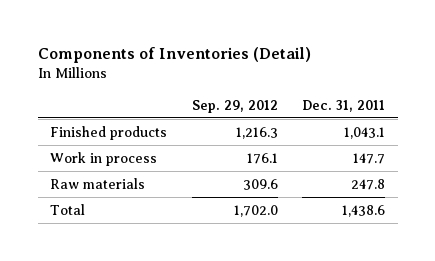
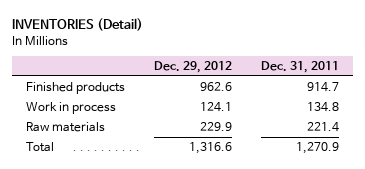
[37,47,311,64] Components of Inventories (Detail) -> [11,18,143,32] INVENTORIES (Detail)
[191,100,278,114] Sep. 29, 2012 -> none
none -> [154,61,233,74] Dec. 29, 2012
[344,126,386,139] 1,043.1 -> [306,81,339,92] 914.7
[353,152,386,164] 147.7 -> [306,101,339,112] 134.8
[351,178,386,190] 247.8 -> [306,121,339,132] 221.4
[342,204,386,217] 1,438.6 -> [295,141,339,154] 1,270.9

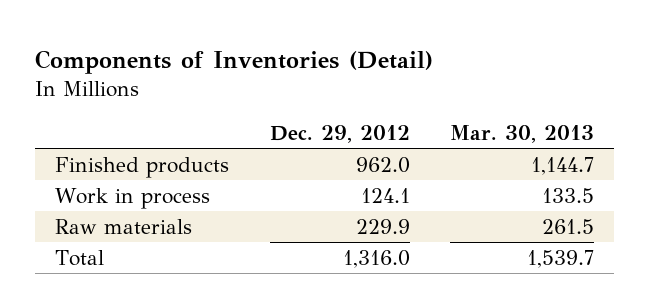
[11,18,143,32] INVENTORIES (Detail) -> [35,49,434,74] Components of Inventories (Detail)
[260,61,339,74] Dec. 31, 2011 -> none
none -> [450,125,595,144] Mar. 30, 2013
[200,81,233,91] 962.6 -> [355,156,410,173] 962.0
[189,141,233,154] 1,316.6 -> [342,249,410,268] 1,316.0

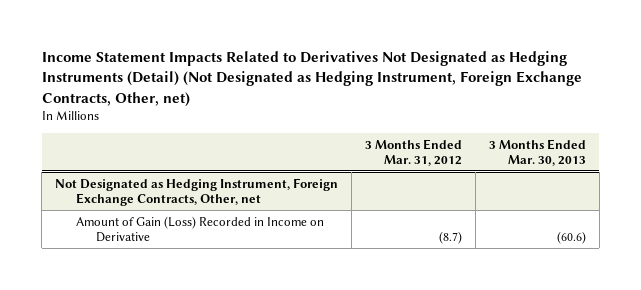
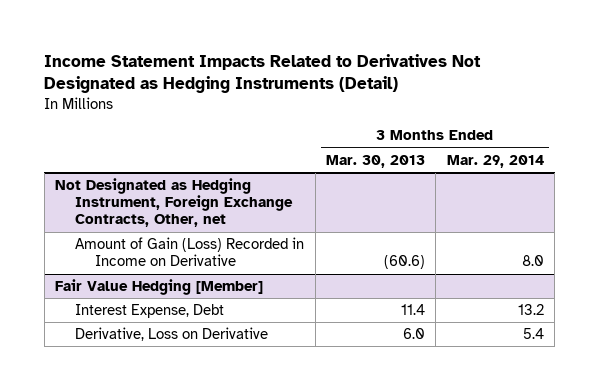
[41,51,582,107] Income Statement Impacts Related to Derivatives Not Designated as Hedging Instruments (Detail) (Not Designated as Hedging Instrument, Foreign Exchange Contracts, Other, net) -> [44,53,482,94] Income Statement Impacts Related to Derivatives Not Designated as Hedging Instruments (Detail)
[365,138,463,166] 3 Months Ended Mar. 31, 2012 -> none
none -> [446,154,544,168] Mar. 29, 2014
none -> [55,279,264,296] Fair Value Hedging [Member]
none -> [75,304,225,319] Interest Expense, Debt
none -> [75,327,269,342] Derivative, Loss on Derivative

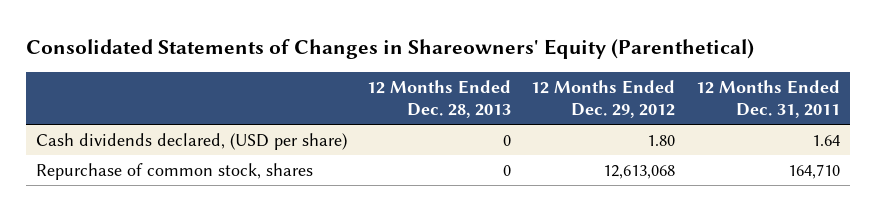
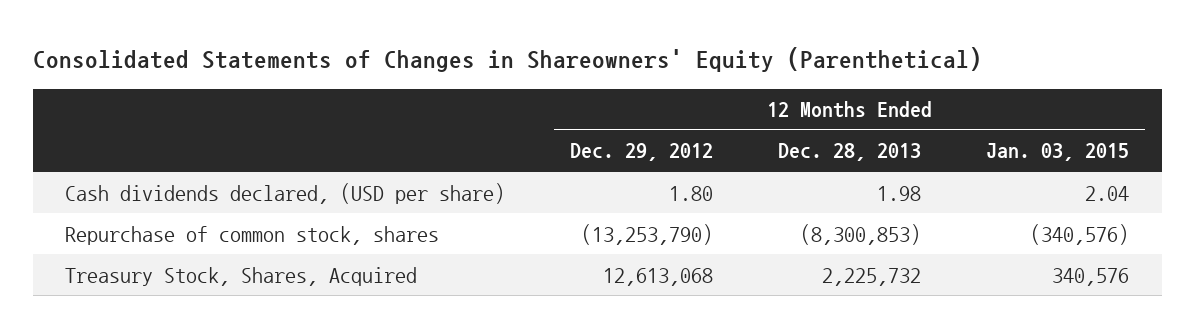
[695,79,840,119] 12 Months Ended Dec. 31, 2011 -> none
none -> [986,143,1130,162] Jan. 03, 2015
[503,134,512,146] 0 -> [877,185,922,201] 1.98
[503,164,512,176] 0 -> [800,223,922,245] (8,300,853)
[603,164,676,179] 12,613,068 -> [581,223,714,245] (13,253,790)
none -> [65,266,418,286] Treasury Stock, Shares, Acquired

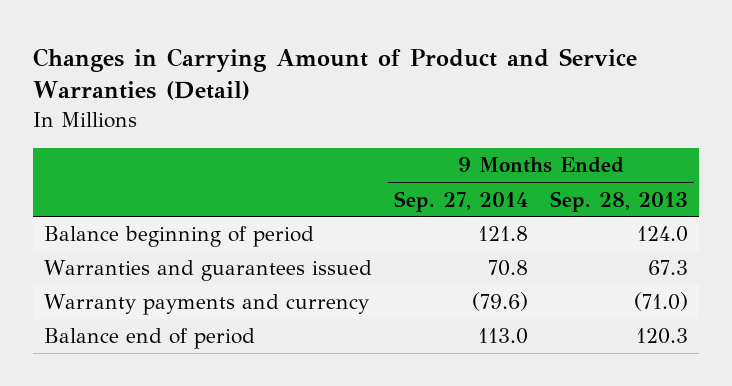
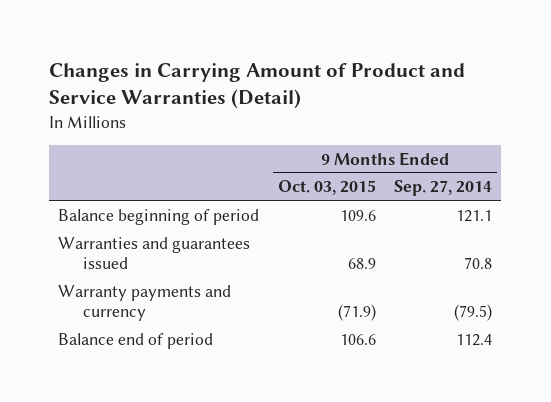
[550,190,689,212] Sep. 28, 2013 -> none
none -> [277,180,376,196] Oct. 03, 2015
[478,226,529,242] 121.8 -> [456,209,493,222] 121.1
[472,292,529,312] (79.6) -> [454,304,493,322] (79.5)
[478,328,529,345] 113.0 -> [456,333,493,346] 112.4

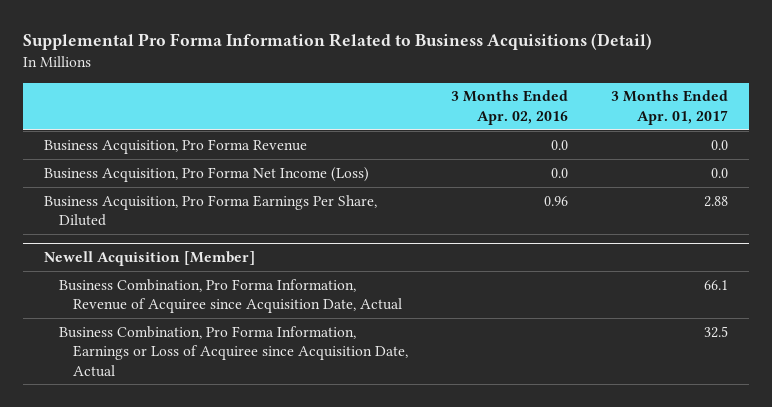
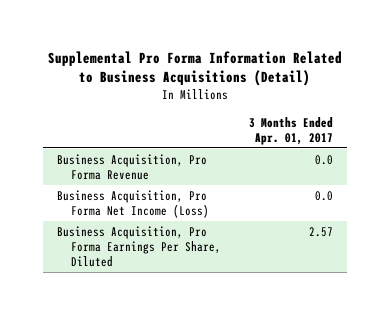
[450,90,568,125] 3 Months Ended Apr. 02, 2016 -> none
[44,251,256,267] Newell Acquisition [Member] -> none
[58,278,403,314] Business Combination, Pro Forma Information, Revenue of Acquiree since Acquisition Date, Actual -> none
[58,325,409,377] Business Combination, Pro Forma Information, Earnings or Loss of Acquiree since Acquisition Date, Actual -> none
[703,195,728,207] 2.88 -> [309,226,334,237] 2.57

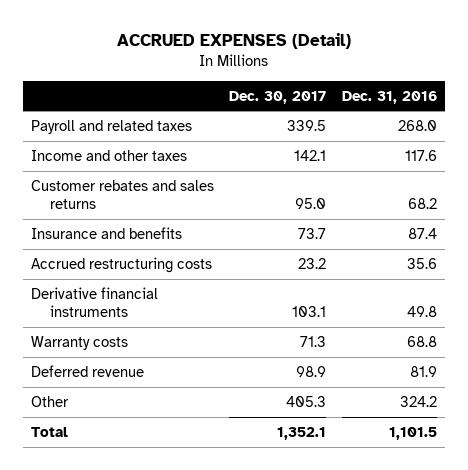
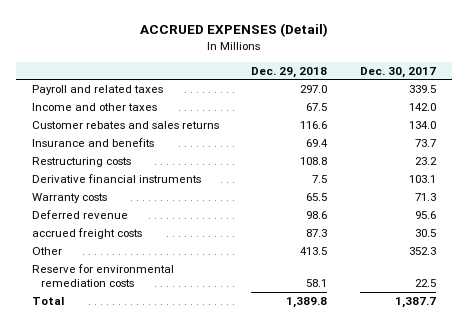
[341,90,437,104] Dec. 31, 2016 -> none
none -> [251,66,328,78] Dec. 29, 2018
[294,149,327,161] 142.1 -> [408,102,436,111] 142.0
[295,198,327,210] 95.0 -> [408,120,436,129] 134.0
[30,256,212,273] Accrued restructuring costs -> [32,156,132,167] Restructuring costs
[296,365,327,377] 98.9 -> [414,210,436,219] 95.6
none -> [32,227,143,239] accrued freight costs
[286,395,327,407] 405.3 -> [408,246,436,255] 352.3
none -> [32,263,175,288] Reserve for environmental remediation costs
[277,426,327,440] 1,352.1 -> [394,296,436,308] 1,387.7

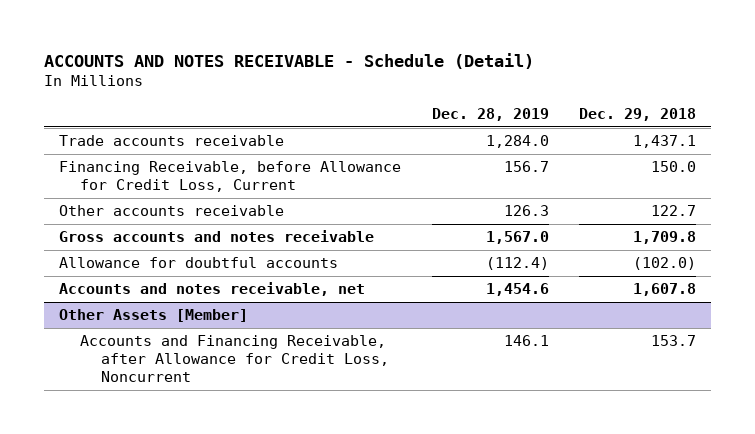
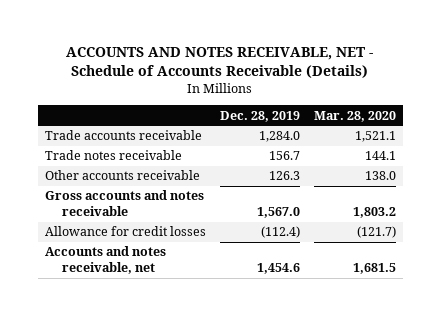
[44,52,535,69] ACCOUNTS AND NOTES RECEIVABLE - Schedule (Detail) -> [66,47,374,79] ACCOUNTS AND NOTES RECEIVABLE, NET - Schedule of Accounts Receivable (Details)
[578,108,696,122] Dec. 29, 2018 -> none
none -> [313,110,396,122] Mar. 28, 2020
[59,161,402,193] Financing Receivable, before Allowance for Credit Loss, Current -> [45,150,183,161] Trade notes receivable
[59,257,339,269] Allowance for doubtful accounts -> [45,226,207,237] Allowance for credit losses
[59,309,249,323] Other Assets [Member] -> none
[80,335,389,383] Accounts and Financing Receivable, after Allowance for Credit Loss, Noncurrent -> none

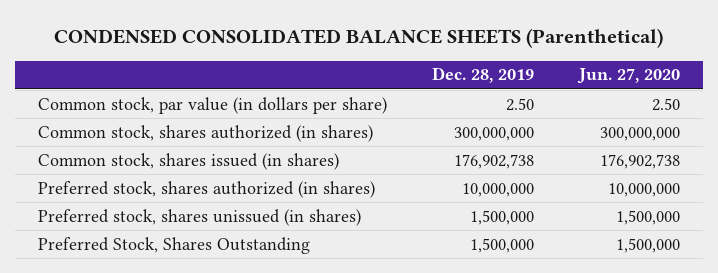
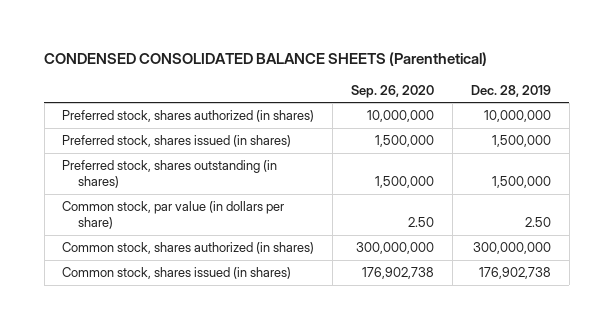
[577,68,681,85] Jun. 27, 2020 -> none
none -> [351,84,435,98] Sep. 26, 2020
[37,180,375,198] Preferred stock, shares authorized (in shares) -> [62,110,315,123] Preferred stock, shares authorized (in shares)
none -> [62,135,292,148] Preferred stock, shares issued (in shares)
none -> [62,160,278,188] Preferred stock, shares outstanding (in shares)
[37,208,361,226] Preferred stock, shares unissued (in shares) -> none
[37,236,310,254] Preferred Stock, Shares Outstanding -> none

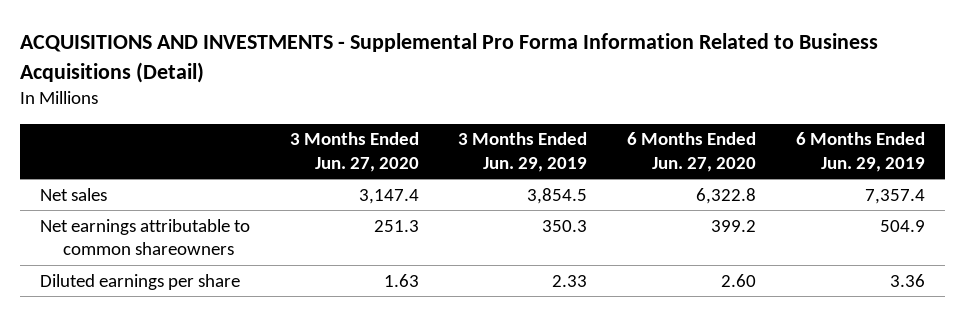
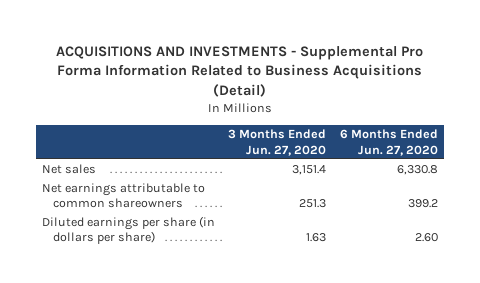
[458,132,588,172] 3 Months Ended Jun. 29, 2019 -> none
[796,132,926,172] 6 Months Ended Jun. 29, 2019 -> none
[358,188,419,204] 3,147.4 -> [292,165,327,176] 3,151.4
[696,187,757,204] 6,322.8 -> [396,165,438,176] 6,330.8
[39,273,240,290] Diluted earnings per share -> [42,216,216,245] Diluted earnings per share (in dollars per share)

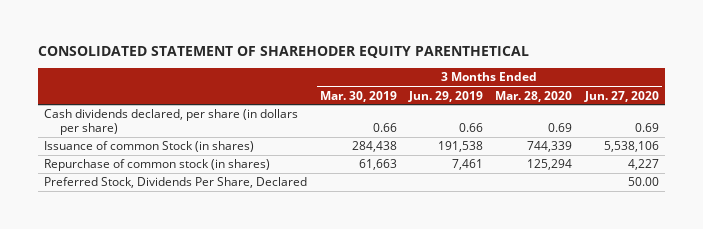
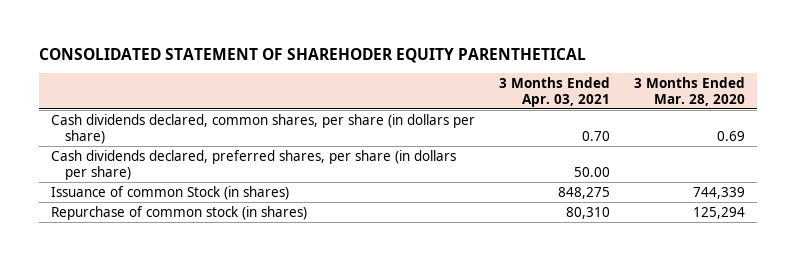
[319,90,397,102] Mar. 30, 2019 -> none
[408,90,484,102] Jun. 29, 2019 -> none
[583,90,659,102] Jun. 27, 2020 -> none
none -> [498,76,610,107] 3 Months Ended Apr. 03, 2021
[44,109,299,136] Cash dividends declared, per share (in dollars per share) -> [50,113,475,144] Cash dividends declared, common shares, per share (in dollars per share)
none -> [50,149,456,180] Cash dividends declared, preferred shares, per share (in dollars per share)
[44,177,308,189] Preferred Stock, Dividends Per Share, Declared -> none

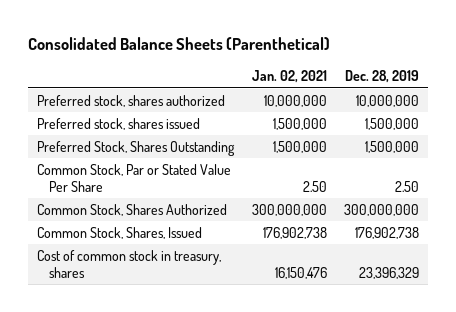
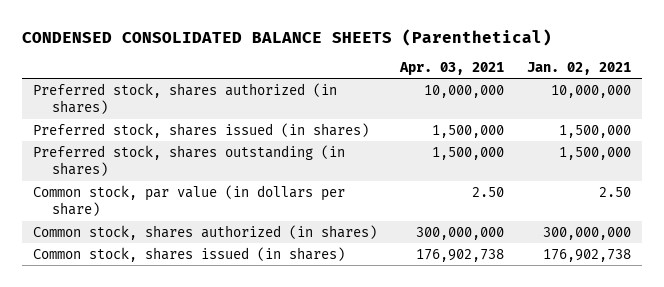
[28,37,331,51] Consolidated Balance Sheets (Parenthetical) -> [22,28,553,46] CONDENSED CONSOLIDATED BALANCE SHEETS (Parenthetical)
[345,70,420,84] Dec. 28, 2019 -> none
none -> [399,62,505,76] Apr. 03, 2021
[36,249,221,278] Cost of common stock in treasury, shares -> none
[36,94,225,107] Preferred stock, shares authorized -> [33,82,338,115] Preferred stock, shares authorized (in shares)
[36,117,200,130] Preferred stock, shares issued -> [33,122,370,138] Preferred stock, shares issued (in shares)
[36,140,235,156] Preferred Stock, Shares Outstanding -> [33,144,346,177] Preferred stock, shares outstanding (in shares)
[36,163,231,192] Common Stock, Par or Stated Value Per Share -> [33,184,346,217] Common stock, par value (in dollars per share)
[36,203,227,216] Common Stock, Shares Authorized -> [33,224,378,240] Common stock, shares authorized (in shares)
[36,226,202,239] Common Stock, Shares, Issued -> [33,246,346,262] Common stock, shares issued (in shares)

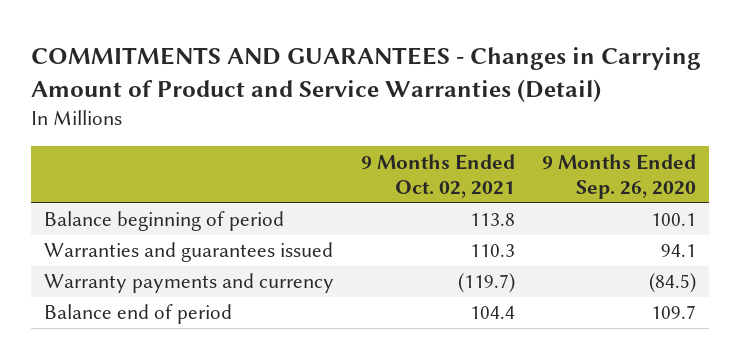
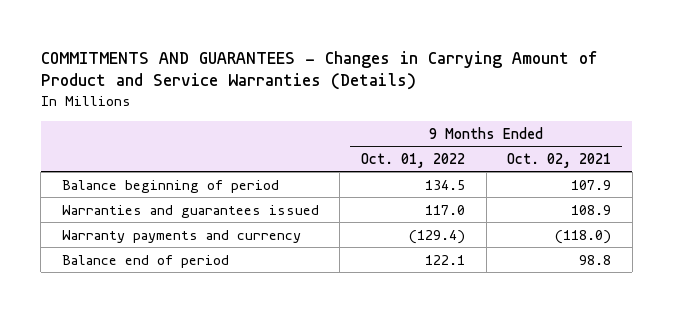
[30,46,701,102] COMMITMENTS AND GUARANTEES - Changes in Carrying Amount of Product and Service Warranties (Detail) -> [40,50,598,91] COMMITMENTS AND GUARANTEES - Changes in Carrying Amount of Product and Service Warranties (Details)
[541,153,696,199] 9 Months Ended Sep. 26, 2020 -> none
none -> [360,152,465,168] Oct. 01, 2022
[470,213,516,227] 113.8 -> [571,179,612,190] 107.9
[470,244,516,258] 110.3 -> [571,204,612,215] 108.9
[458,273,516,294] (119.7) -> [555,229,612,244] (118.0)
[470,306,516,320] 104.4 -> [579,254,612,265] 98.8

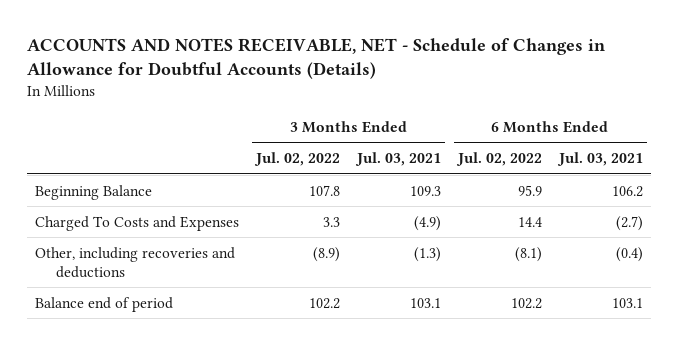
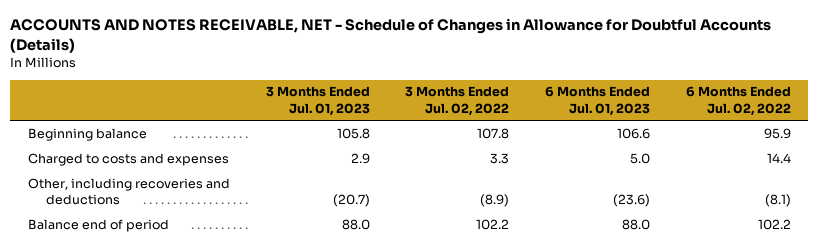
[355,152,442,167] Jul. 03, 2021 -> none
[556,152,643,167] Jul. 03, 2021 -> none
none -> [265,86,370,116] 3 Months Ended Jul. 01, 2023
none -> [545,86,651,116] 6 Months Ended Jul. 01, 2023
[35,184,153,200] Beginning Balance -> [28,127,148,141] Beginning balance
[35,215,240,231] Charged To Costs and Expenses -> [28,152,230,166] Charged to costs and expenses

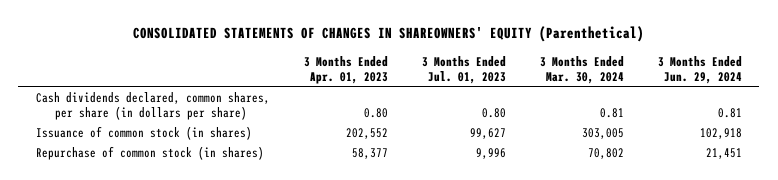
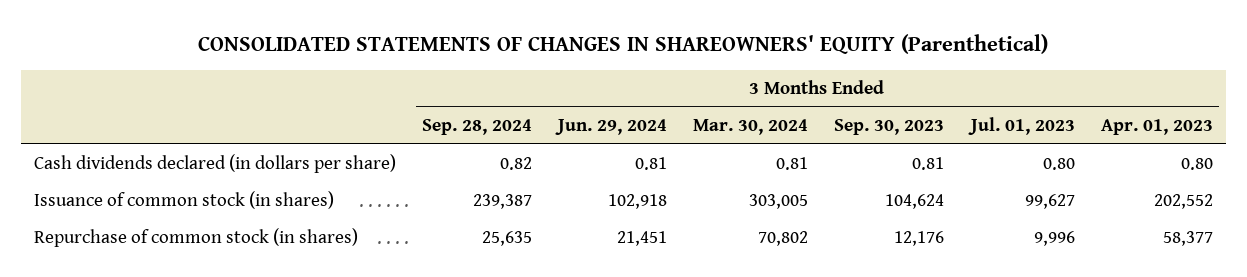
none -> [422,119,533,136] Sep. 28, 2024
none -> [834,119,945,136] Sep. 30, 2023
[35,91,270,120] Cash dividends declared, common shares, per share (in dollars per share) -> [34,154,397,174] Cash dividends declared (in dollars per share)

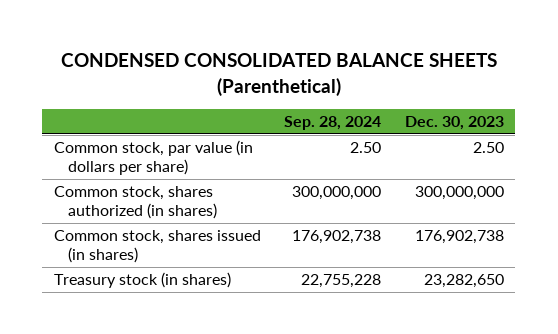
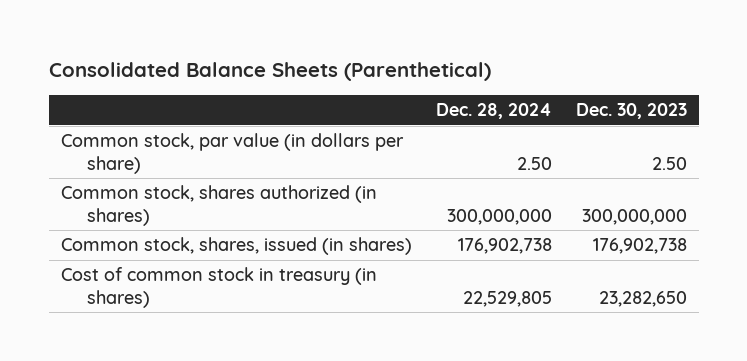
[60,53,497,96] CONDENSED CONSOLIDATED BALANCE SHEETS (Parenthetical) -> [48,61,491,81] Consolidated Balance Sheets (Parenthetical)
[284,116,382,131] Sep. 28, 2024 -> none
none -> [435,103,552,120] Dec. 28, 2024
[53,230,261,264] Common stock, shares issued (in shares) -> [60,237,412,256] Common stock, shares, issued (in shares)
[53,272,231,289] Treasury stock (in shares) -> [60,267,377,308] Cost of common stock in treasury (in shares)

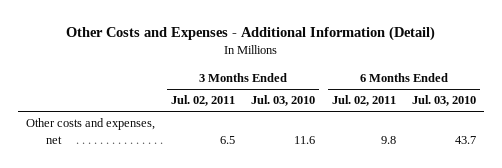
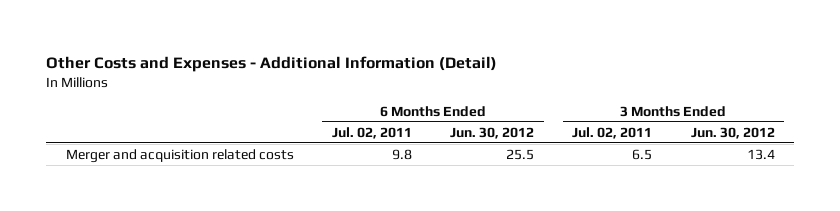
[251,95,316,107] Jul. 03, 2010 -> none
[412,95,477,107] Jul. 03, 2010 -> none
none -> [450,126,535,139] Jun. 30, 2012
none -> [690,126,775,139] Jun. 30, 2012
[25,118,155,144] Other costs and expenses, net -> [65,148,294,163] Merger and acquisition related costs

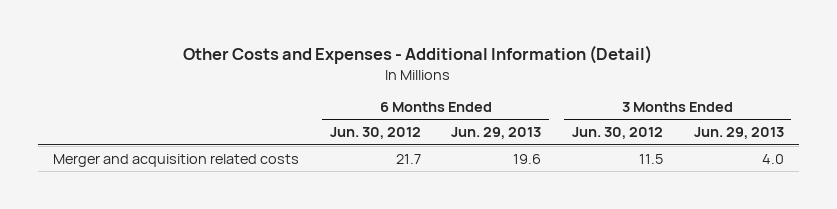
[331,126,412,139] Jul. 02, 2011 -> none
[572,126,653,139] Jul. 02, 2011 -> none
none -> [451,127,542,140] Jun. 29, 2013
none -> [693,127,784,140] Jun. 29, 2013
[506,148,535,160] 25.5 -> [395,153,421,164] 21.7
[746,148,775,160] 13.4 -> [638,153,663,164] 11.5

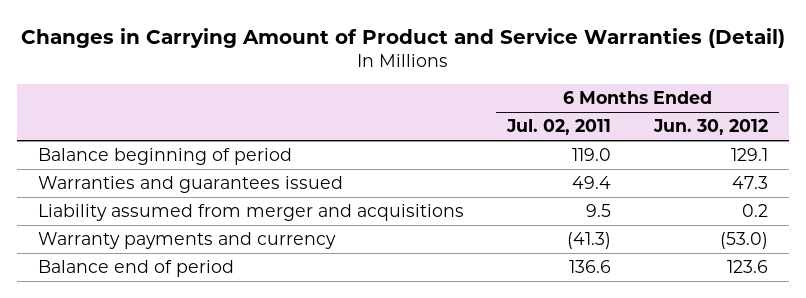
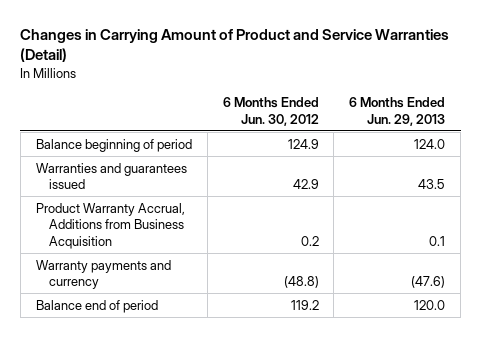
[506,119,612,136] Jul. 02, 2011 -> none
none -> [349,97,446,126] 6 Months Ended Jun. 29, 2013
[730,148,768,162] 129.1 -> [287,138,319,149] 124.9
[731,176,768,190] 47.3 -> [292,179,319,190] 42.9
[38,204,465,222] Liability assumed from merger and acquisitions -> [35,202,185,249] Product Warranty Accrual, Additions from Business Acquisition
[719,232,768,250] (53.0) -> [283,276,319,289] (48.8)
[726,260,768,274] 123.6 -> [290,299,319,310] 119.2

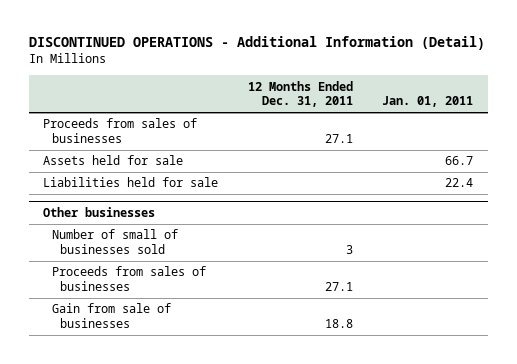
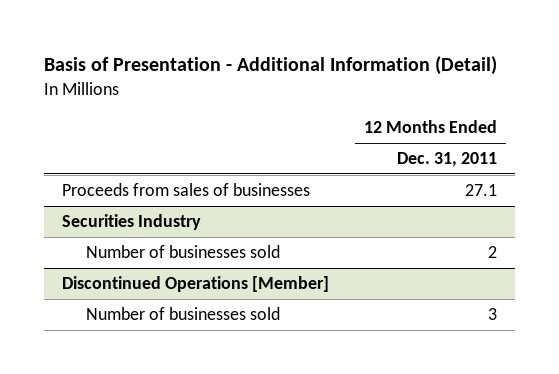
[28,36,485,51] DISCONTINUED OPERATIONS - Additional Information (Detail) -> [44,56,498,76] Basis of Presentation - Additional Information (Detail)
[382,96,474,108] Jan. 01, 2011 -> none
[43,155,184,166] Assets held for sale -> none
[43,177,219,188] Liabilities held for sale -> none
[43,206,156,217] Other businesses -> none
[51,266,206,292] Proceeds from sales of businesses -> none
[51,303,171,329] Gain from sale of businesses -> none
none -> [61,214,201,231] Securities Industry
[51,229,178,255] Number of small of businesses sold -> [86,245,281,259] Number of businesses sold
[345,245,353,255] 3 -> [488,246,498,259] 2
none -> [61,276,329,293] Discontinued Operations [Member]
none -> [86,307,281,321] Number of businesses sold

